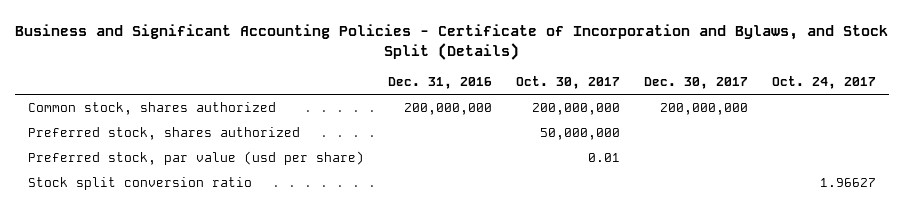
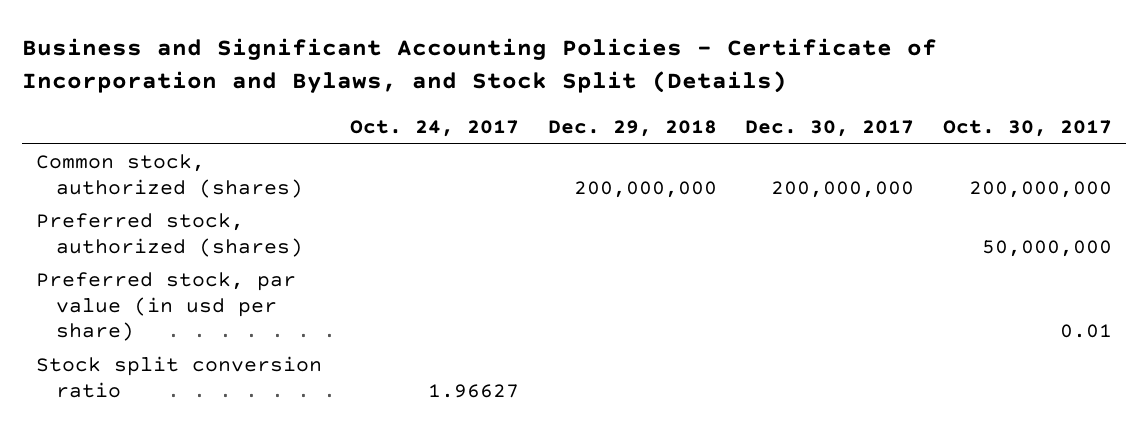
[387,76,492,89] Dec. 31, 2016 -> none
none -> [547,120,717,138] Dec. 29, 2018
[27,102,276,116] Common stock, shares authorized -> [36,154,304,198] Common stock, authorized (shares)
[27,127,300,141] Preferred stock, shares authorized -> [36,213,304,257] Preferred stock, authorized (shares)
[27,151,364,166] Preferred stock, par value (usd per share) -> [36,272,297,342] Preferred stock, par value (in usd per share)

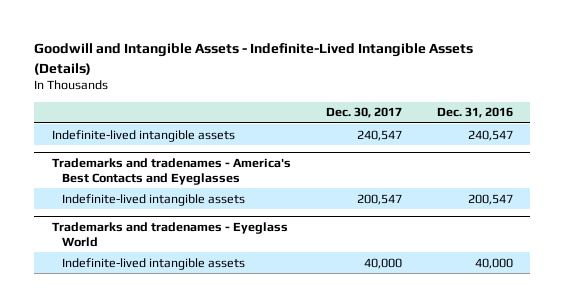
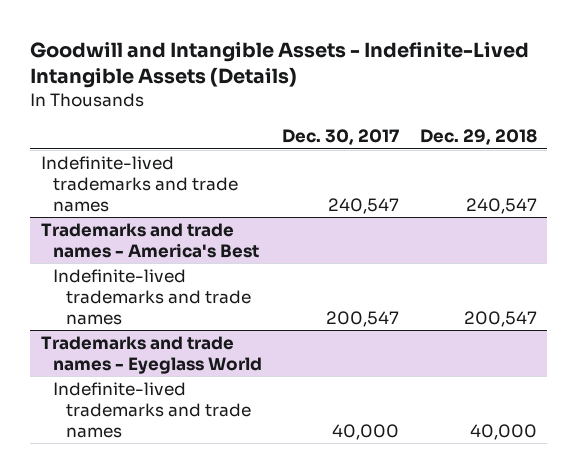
[436,107,513,119] Dec. 31, 2016 -> none
none -> [419,129,537,146] Dec. 29, 2018
[51,129,235,142] Indefinite-lived intangible assets -> [40,155,239,212] Indefinite-lived trademarks and trade names
[51,157,291,185] Trademarks and tradenames - America's Best Contacts and Eyeglasses -> [40,222,260,258] Trademarks and trade names - America's Best
[61,193,245,206] Indefinite-lived intangible assets -> [53,268,251,325] Indefinite-lived trademarks and trade names
[51,221,288,247] Trademarks and tradenames - Eyeglass World -> [40,335,263,374] Trademarks and trade names - Eyeglass World
[61,257,245,270] Indefinite-lived intangible assets -> [53,381,251,438] Indefinite-lived trademarks and trade names

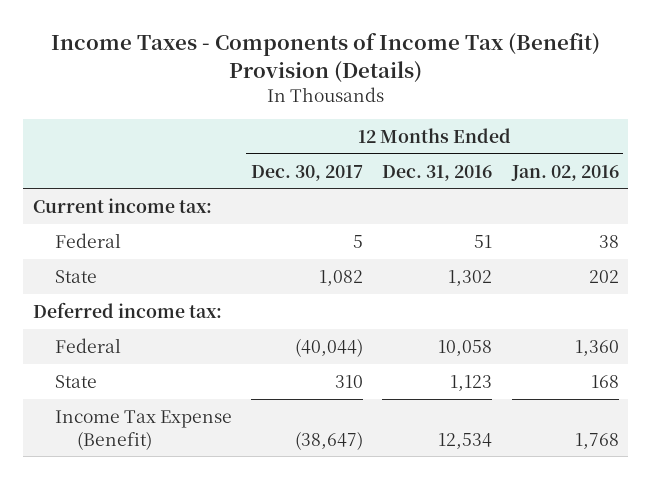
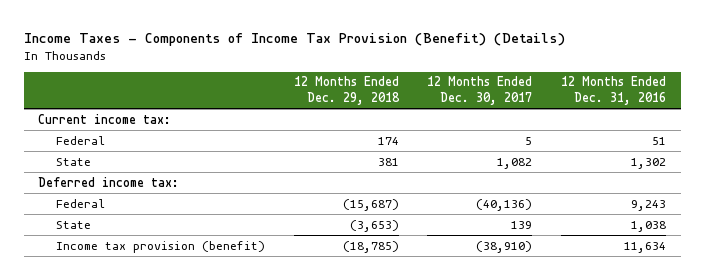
[50,33,600,83] Income Taxes - Components of Income Tax (Benefit) Provision (Details) -> [23,33,565,47] Income Taxes - Components of Income Tax Provision (Benefit) (Details)
[510,164,619,181] Jan. 02, 2016 -> none
none -> [293,76,400,106] 12 Months Ended Dec. 29, 2018
[295,337,364,357] (40,044) -> [476,198,533,211] (40,136)
[438,339,493,356] 10,058 -> [631,199,667,211] 9,243
[335,374,364,388] 310 -> [511,220,533,229] 139
[450,374,493,391] 1,123 -> [631,220,667,232] 1,038
[54,409,232,450] Income Tax Expense (Benefit) -> [55,240,265,253] Income tax provision (benefit)
[295,430,364,450] (38,647) -> [476,240,533,253] (38,910)
[438,432,493,449] 12,534 -> [624,241,667,253] 11,634

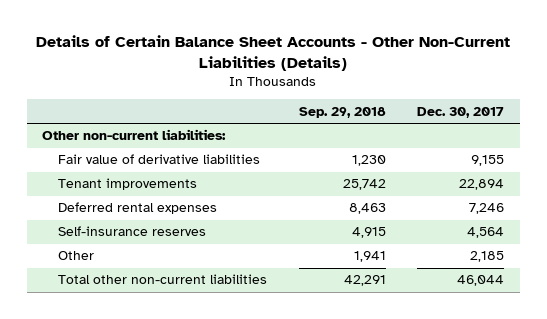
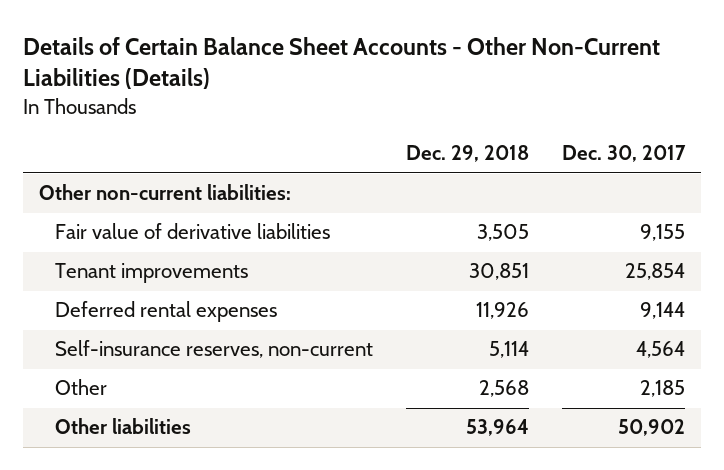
[298,106,386,118] Sep. 29, 2018 -> none
none -> [405,145,529,163] Dec. 29, 2018
[459,179,505,191] 22,894 -> [624,263,685,281] 25,854
[469,203,505,215] 7,246 -> [639,302,685,320] 9,144
[58,226,207,237] Self-insurance reserves -> [55,340,374,359] Self-insurance reserves, non-current
[58,274,268,285] Total other non-current liabilities -> [55,418,192,435] Other liabilities
[457,275,505,287] 46,044 -> [617,419,685,437] 50,902

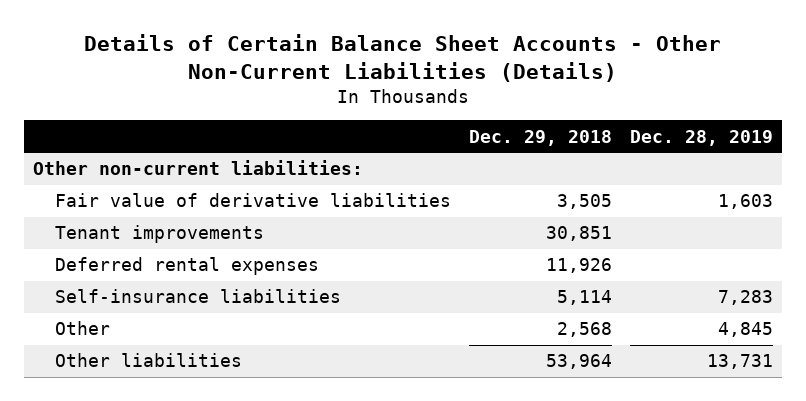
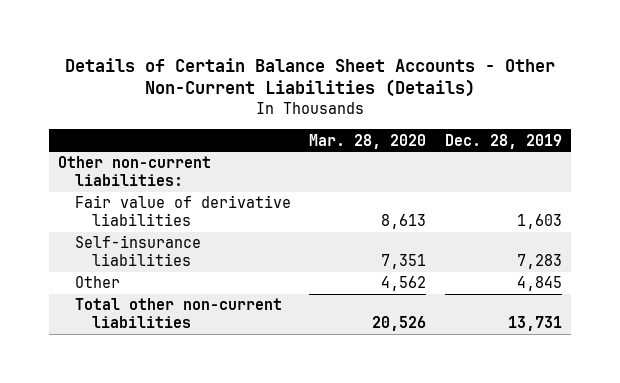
[469,129,613,146] Dec. 29, 2018 -> none
none -> [309,133,427,149] Mar. 28, 2020
[55,225,265,244] Tenant improvements -> none
[55,257,320,276] Deferred rental expenses -> none
[55,353,243,368] Other liabilities -> [74,298,282,329] Total other non-current liabilities

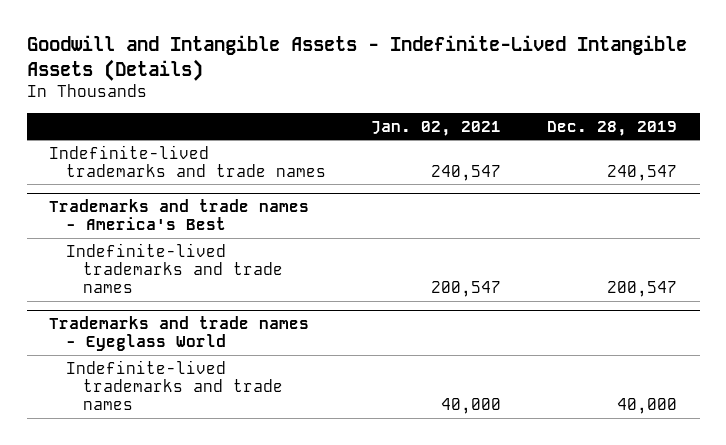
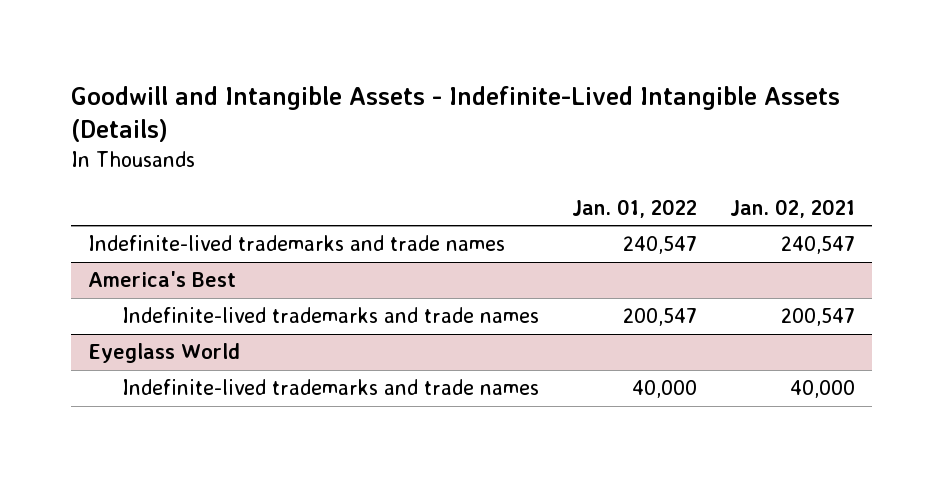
[546,120,677,136] Dec. 28, 2019 -> none
none -> [572,198,698,218] Jan. 01, 2022
[49,198,310,231] Trademarks and trade names - America's Best -> [87,271,236,288] America's Best
[49,315,310,352] Trademarks and trade names - Eyeglass World -> [87,343,240,364] Eyeglass World

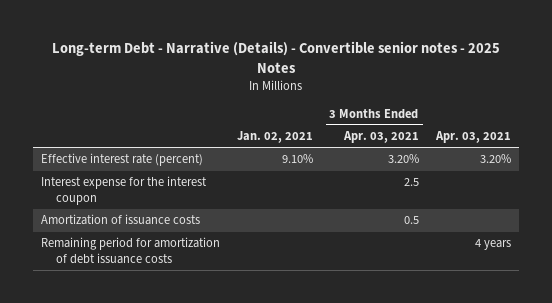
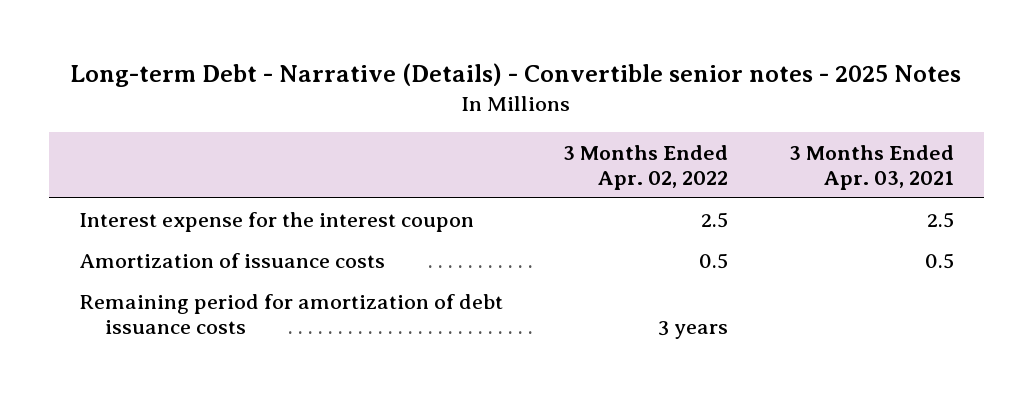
[237,131,314,144] Jan. 02, 2021 -> none
[434,131,511,144] Apr. 03, 2021 -> none
none -> [563,145,729,190] 3 Months Ended Apr. 02, 2022
[41,153,204,167] Effective interest rate (percent) -> none

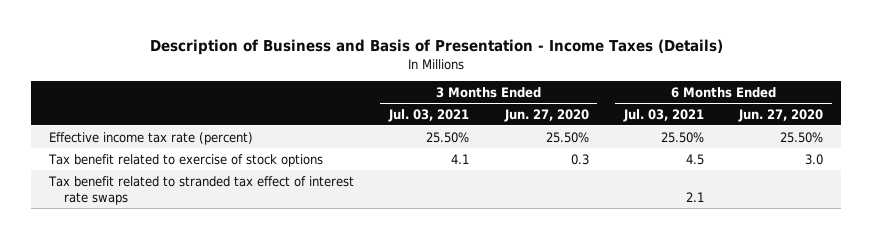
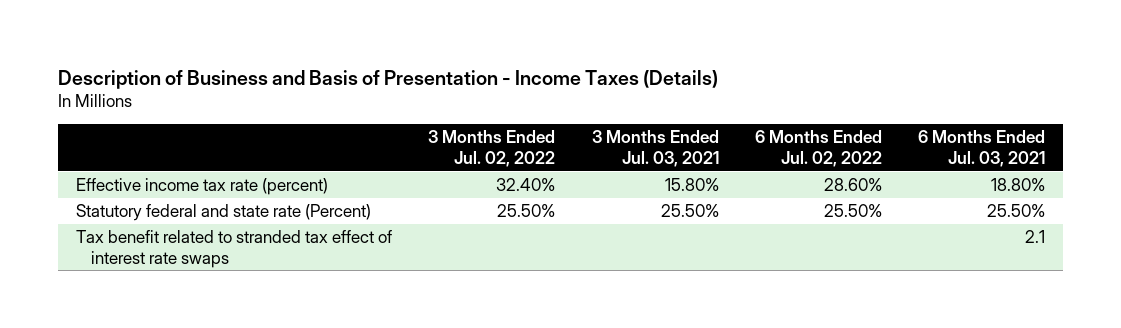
[503,108,589,122] Jun. 27, 2020 -> none
[738,108,824,122] Jun. 27, 2020 -> none
none -> [428,130,556,167] 3 Months Ended Jul. 02, 2022
none -> [754,130,882,167] 6 Months Ended Jul. 02, 2022
[47,153,323,167] Tax benefit related to exercise of stock options -> none
[426,131,470,143] 25.50% -> [664,178,719,192] 15.80%
[660,131,704,143] 25.50% -> [990,178,1045,192] 18.80%
none -> [76,204,372,222] Statutory federal and state rate (Percent)

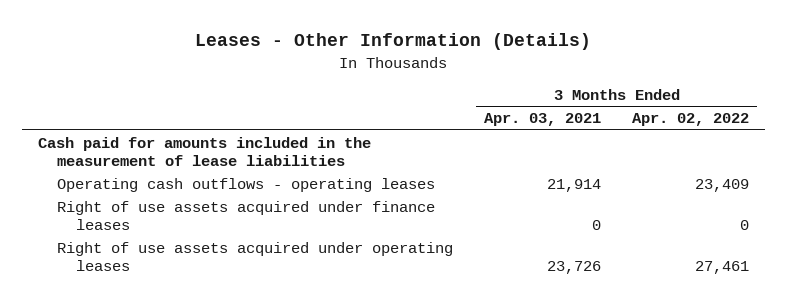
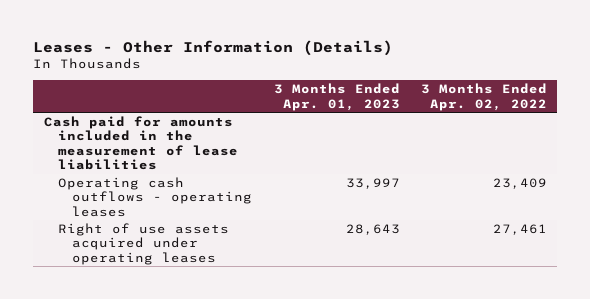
[484,113,602,127] Apr. 03, 2021 -> none
none -> [273,83,400,111] 3 Months Ended Apr. 01, 2023
[57,200,436,230] Right of use assets acquired under finance leases -> none

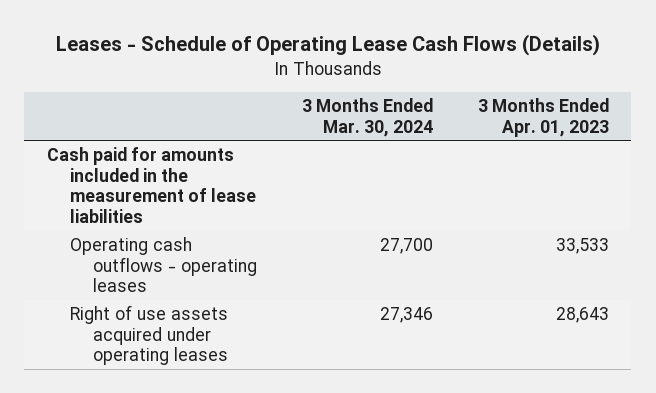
[32,39,393,56] Leases - Other Information (Details) -> [55,34,600,57] Leases - Schedule of Operating Lease Cash Flows (Details)
[420,83,547,111] 3 Months Ended Apr. 02, 2022 -> none
none -> [301,97,433,137] 3 Months Ended Mar. 30, 2024
[345,177,400,189] 33,997 -> [555,238,609,255] 33,533

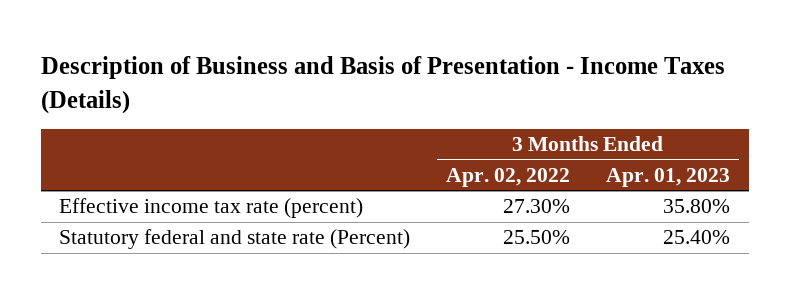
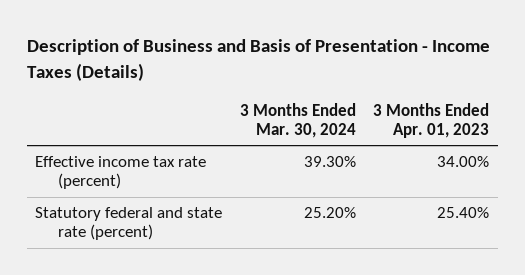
[446,168,571,188] Apr. 02, 2022 -> none
none -> [239,102,356,139] 3 Months Ended Mar. 30, 2024
[663,199,731,214] 35.80% -> [437,156,490,168] 34.00%
[58,229,410,250] Statutory federal and state rate (Percent) -> [35,207,223,241] Statutory federal and state rate (percent)

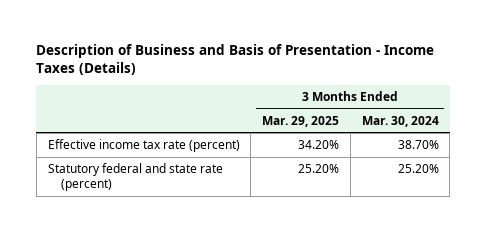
[373,102,490,139] 3 Months Ended Apr. 01, 2023 -> none
none -> [262,115,340,127] Mar. 29, 2025
[303,156,356,168] 39.30% -> [397,140,439,150] 38.70%

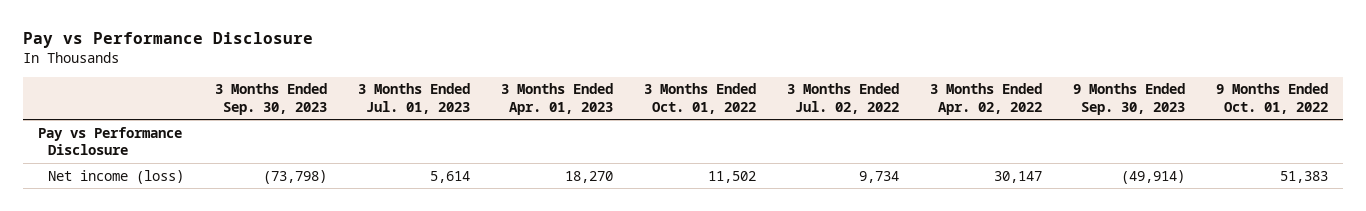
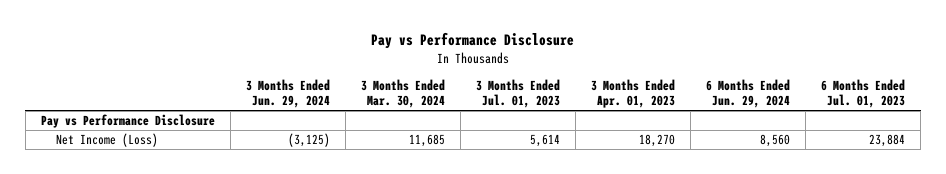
[215,83,328,115] 3 Months Ended Sep. 30, 2023 -> none
[644,83,757,114] 3 Months Ended Oct. 01, 2022 -> none
[787,83,900,114] 3 Months Ended Jul. 02, 2022 -> none
[929,83,1042,115] 3 Months Ended Apr. 02, 2022 -> none
[1072,83,1185,115] 9 Months Ended Sep. 30, 2023 -> none
[1215,83,1328,114] 9 Months Ended Oct. 01, 2022 -> none
none -> [245,78,330,109] 3 Months Ended Jun. 29, 2024
none -> [360,78,445,109] 3 Months Ended Mar. 30, 2024
none -> [706,78,791,109] 6 Months Ended Jun. 29, 2024
none -> [821,78,906,109] 6 Months Ended Jul. 01, 2023
[48,169,185,184] Net income (loss) -> [56,133,159,148] Net Income (Loss)

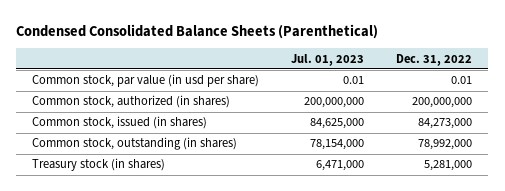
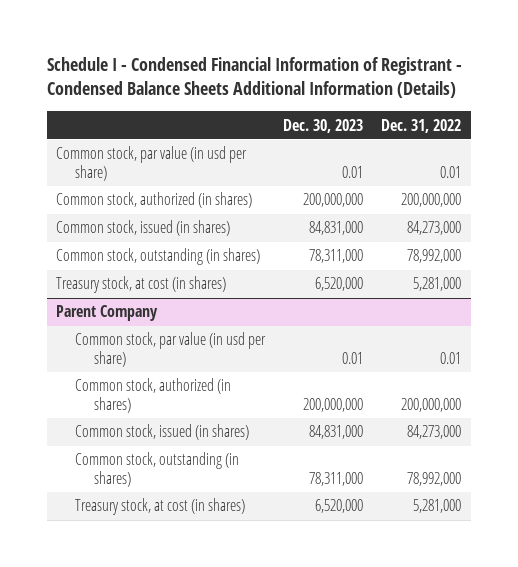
[16,23,379,39] Condensed Consolidated Balance Sheets (Parenthetical) -> [46,57,462,99] Schedule I - Condensed Financial Information of Registrant - Condensed Balance Sheets Additional Information (Details)
[291,53,365,66] Jul. 01, 2023 -> none
none -> [283,118,364,133] Dec. 30, 2023
[32,158,166,172] Treasury stock (in shares) -> [56,276,227,294] Treasury stock, at cost (in shares)
none -> [56,305,159,322] Parent Company
none -> [74,332,266,367] Common stock, par value (in usd per share)
none -> [74,378,231,413] Common stock, authorized (in shares)
none -> [74,424,249,441] Common stock, issued (in shares)
none -> [74,452,239,487] Common stock, outstanding (in shares)
none -> [74,498,245,516] Treasury stock, at cost (in shares)

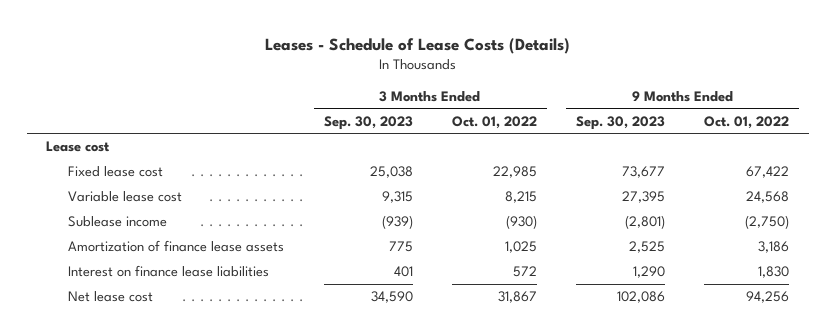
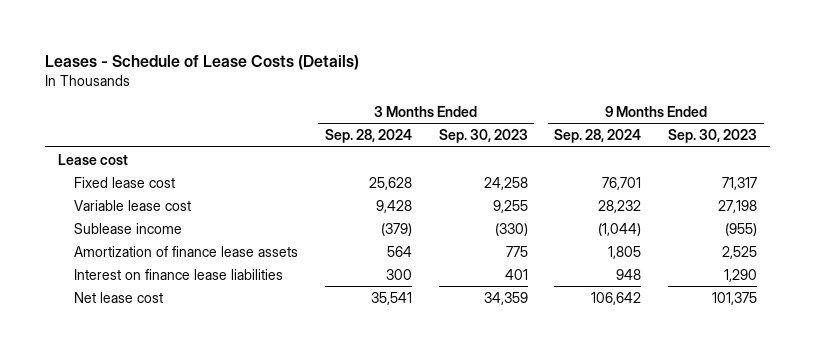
[451,115,537,129] Oct. 01, 2022 -> none
[704,115,790,129] Oct. 01, 2022 -> none
none -> [324,129,412,144] Sep. 28, 2024
none -> [554,129,642,144] Sep. 28, 2024
[369,166,413,179] 25,038 -> [483,176,528,190] 24,258
[621,166,665,179] 73,677 -> [721,176,757,190] 71,317
[381,191,413,204] 9,315 -> [492,199,528,213] 9,255
[621,191,665,204] 27,395 -> [717,199,757,213] 27,198
[381,215,413,230] (939) -> [494,222,528,236] (330)
[624,215,665,230] (2,801) -> [724,222,757,236] (955)
[370,291,413,304] 34,590 -> [483,291,528,305] 34,359
[616,291,665,304] 102,086 -> [711,291,757,305] 101,375

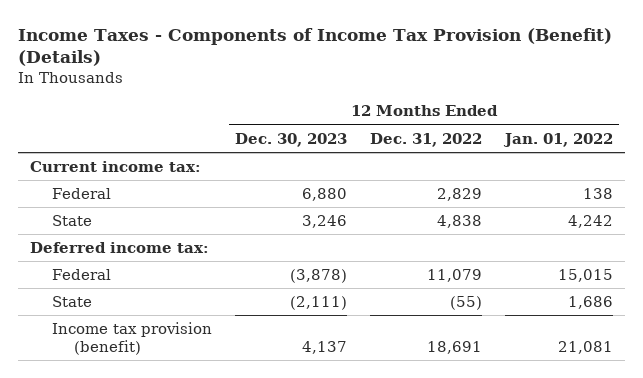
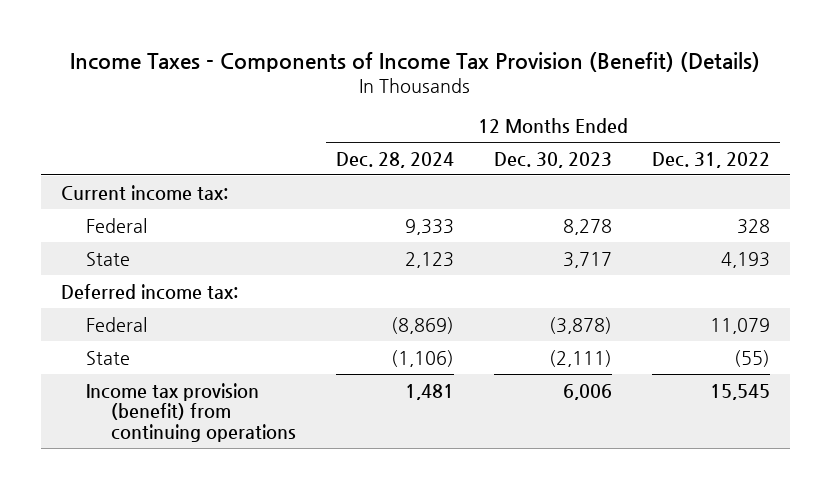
[503,132,614,147] Jan. 01, 2022 -> none
none -> [335,151,454,168] Dec. 28, 2024
[301,188,347,202] 6,880 -> [562,218,612,235] 8,278
[436,188,482,202] 2,829 -> [737,218,771,234] 328
[301,215,347,229] 3,246 -> [562,251,612,268] 3,717
[436,215,482,229] 4,838 -> [721,251,771,268] 4,193
[51,322,212,356] Income tax provision (benefit) -> [85,382,296,442] Income tax provision (benefit) from continuing operations
[301,341,347,355] 4,137 -> [562,383,612,400] 6,006
[426,341,482,355] 18,691 -> [710,383,771,400] 15,545

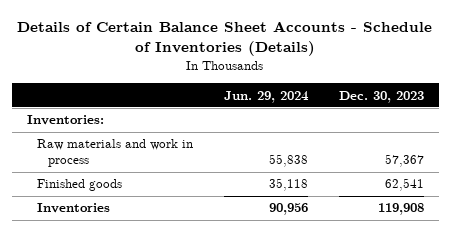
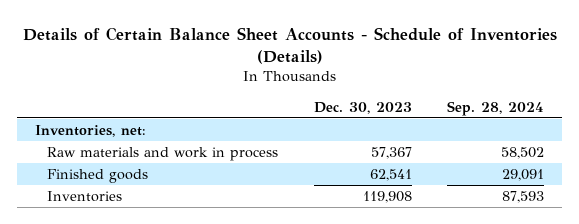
[224,90,310,103] Jun. 29, 2024 -> none
none -> [447,100,545,116] Sep. 28, 2024
[26,115,104,126] Inventories: -> [35,125,147,138] Inventories, net:

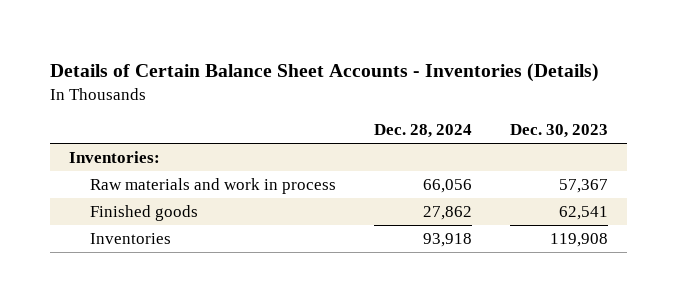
[22,26,557,64] Details of Certain Balance Sheet Accounts - Schedule of Inventories (Details) -> [50,62,600,82] Details of Certain Balance Sheet Accounts - Inventories (Details)
[447,100,545,116] Sep. 28, 2024 -> none
none -> [373,124,472,139] Dec. 28, 2024
[35,125,147,138] Inventories, net: -> [69,150,161,163] Inventories:

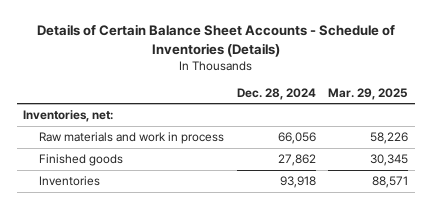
[50,62,600,82] Details of Certain Balance Sheet Accounts - Inventories (Details) -> [36,24,395,57] Details of Certain Balance Sheet Accounts - Schedule of Inventories (Details)
[509,124,608,139] Dec. 30, 2023 -> none
none -> [328,87,409,100] Mar. 29, 2025
[69,150,161,163] Inventories: -> [22,109,113,122] Inventories, net:

